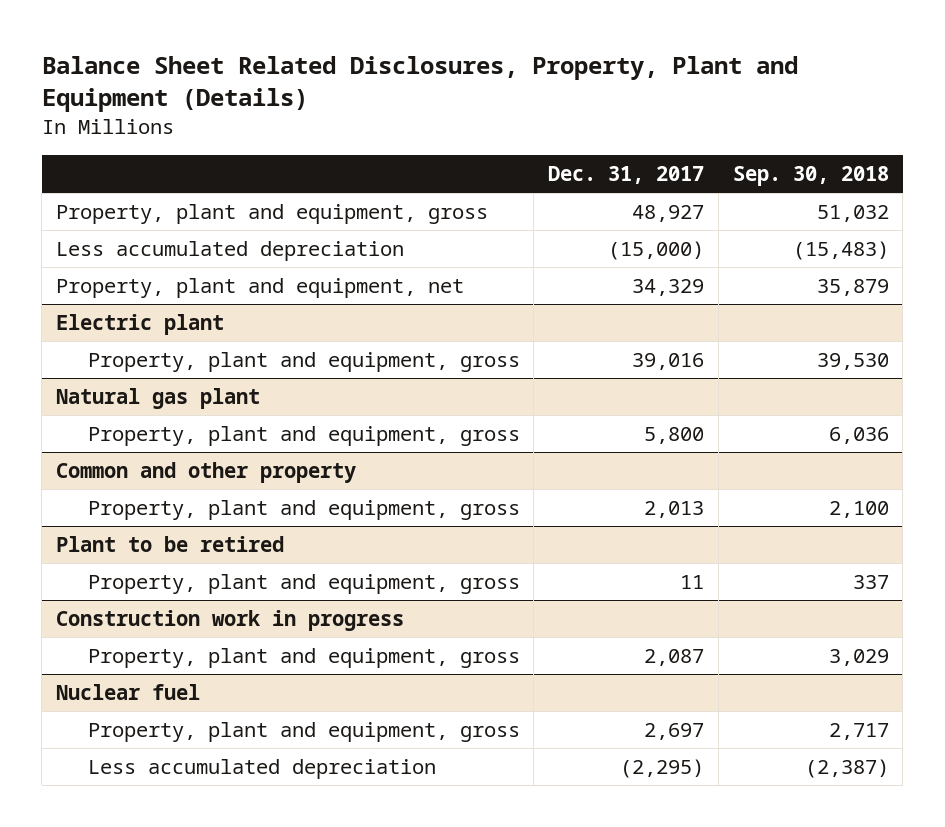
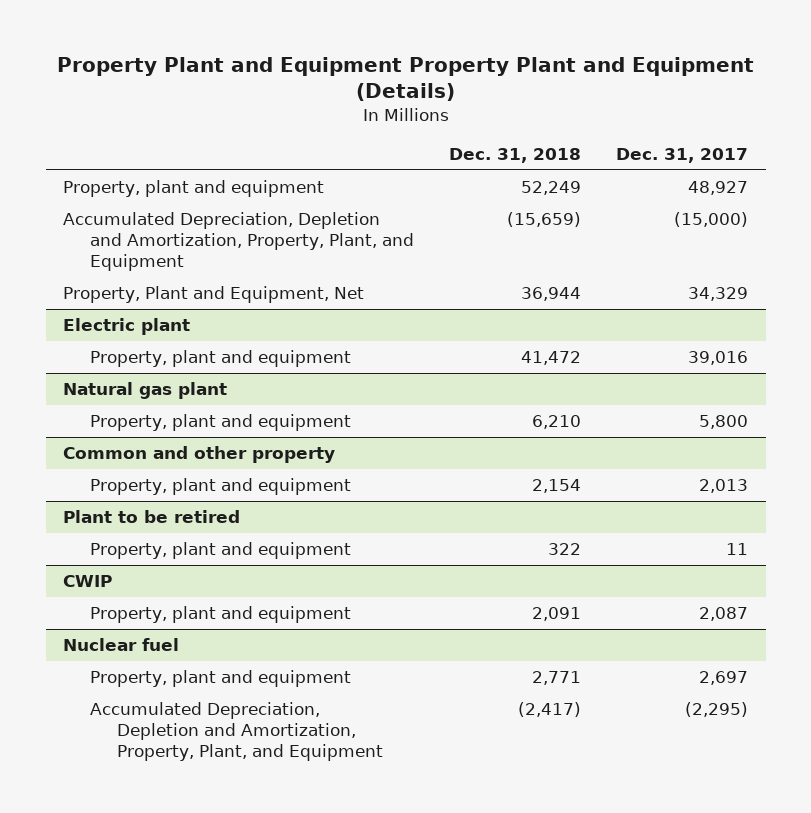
[41,56,798,113] Balance Sheet Related Disclosures, Property, Plant and Equipment (Details) -> [56,56,754,101] Property Plant and Equipment Property Plant and Equipment (Details)
[732,165,889,186] Sep. 30, 2018 -> none
none -> [449,147,582,163] Dec. 31, 2018
[56,203,489,224] Property, plant and equipment, gross -> [63,180,325,198] Property, plant and equipment
[56,240,405,261] Less accumulated depreciation -> [63,212,415,272] Accumulated Depreciation, Depletion and Amortization, Property, Plant, and Equipment
[56,277,465,298] Property, plant and equipment, net -> [63,286,365,304] Property, Plant and Equipment, Net
[87,351,520,372] Property, plant and equipment, gross -> [90,350,352,368] Property, plant and equipment
[87,425,520,446] Property, plant and equipment, gross -> [90,414,352,432] Property, plant and equipment
[87,499,520,520] Property, plant and equipment, gross -> [90,478,352,496] Property, plant and equipment
[87,573,520,594] Property, plant and equipment, gross -> [90,542,352,560] Property, plant and equipment
[56,609,405,631] Construction work in progress -> [63,575,113,588] CWIP
[87,647,520,668] Property, plant and equipment, gross -> [90,606,352,624] Property, plant and equipment
[87,721,520,742] Property, plant and equipment, gross -> [90,670,352,688] Property, plant and equipment
[87,758,436,779] Less accumulated depreciation -> [90,702,384,762] Accumulated Depreciation, Depletion and Amortization, Property, Plant, and Equipment

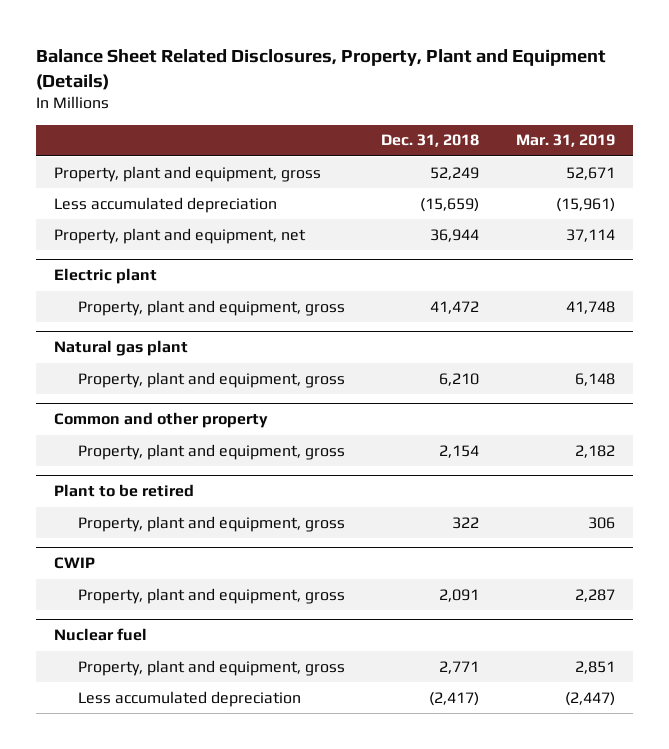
[56,56,754,101] Property Plant and Equipment Property Plant and Equipment (Details) -> [36,48,607,90] Balance Sheet Related Disclosures, Property, Plant and Equipment (Details)
[616,147,749,163] Dec. 31, 2017 -> none
none -> [515,134,615,148] Mar. 31, 2019
[63,180,325,198] Property, plant and equipment -> [54,165,322,182] Property, plant and equipment, gross
[63,212,415,272] Accumulated Depreciation, Depletion and Amortization, Property, Plant, and Equipment -> [54,196,278,213] Less accumulated depreciation
[63,286,365,304] Property, Plant and Equipment, Net -> [54,227,307,244] Property, plant and equipment, net
[90,350,352,368] Property, plant and equipment -> [78,299,346,316] Property, plant and equipment, gross
[90,414,352,432] Property, plant and equipment -> [78,371,346,388] Property, plant and equipment, gross
[90,478,352,496] Property, plant and equipment -> [78,443,346,460] Property, plant and equipment, gross
[90,542,352,560] Property, plant and equipment -> [78,515,346,532] Property, plant and equipment, gross
[90,606,352,624] Property, plant and equipment -> [78,587,346,604] Property, plant and equipment, gross
[90,670,352,688] Property, plant and equipment -> [78,659,346,676] Property, plant and equipment, gross
[90,702,384,762] Accumulated Depreciation, Depletion and Amortization, Property, Plant, and Equipment -> [78,690,302,707] Less accumulated depreciation

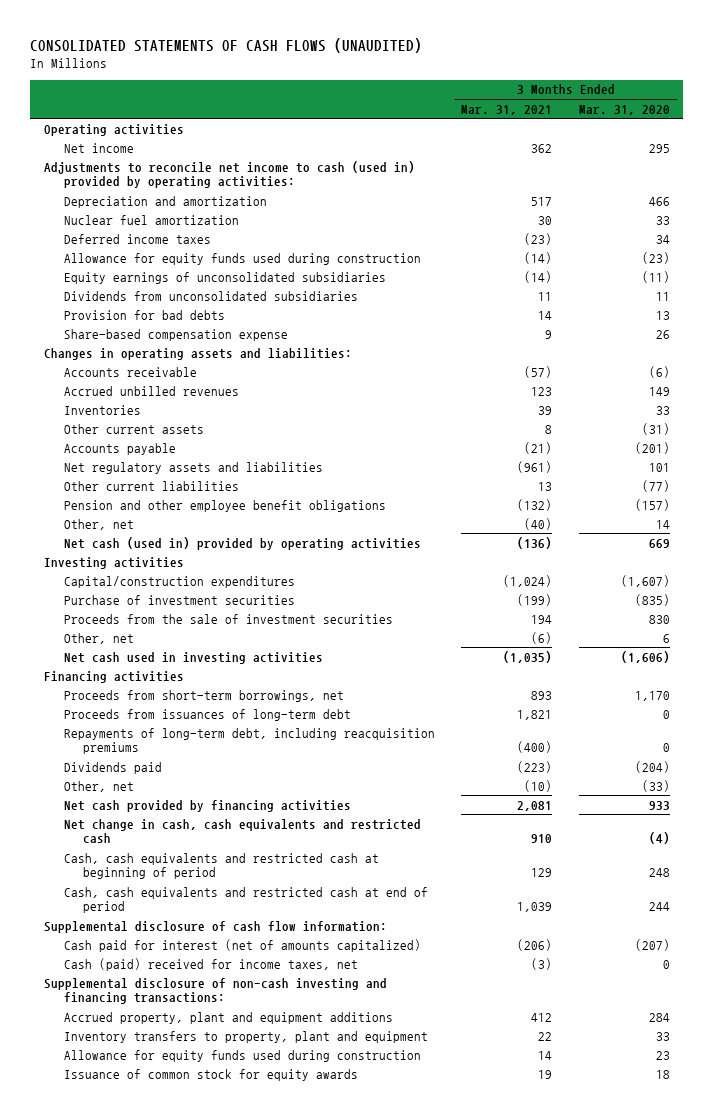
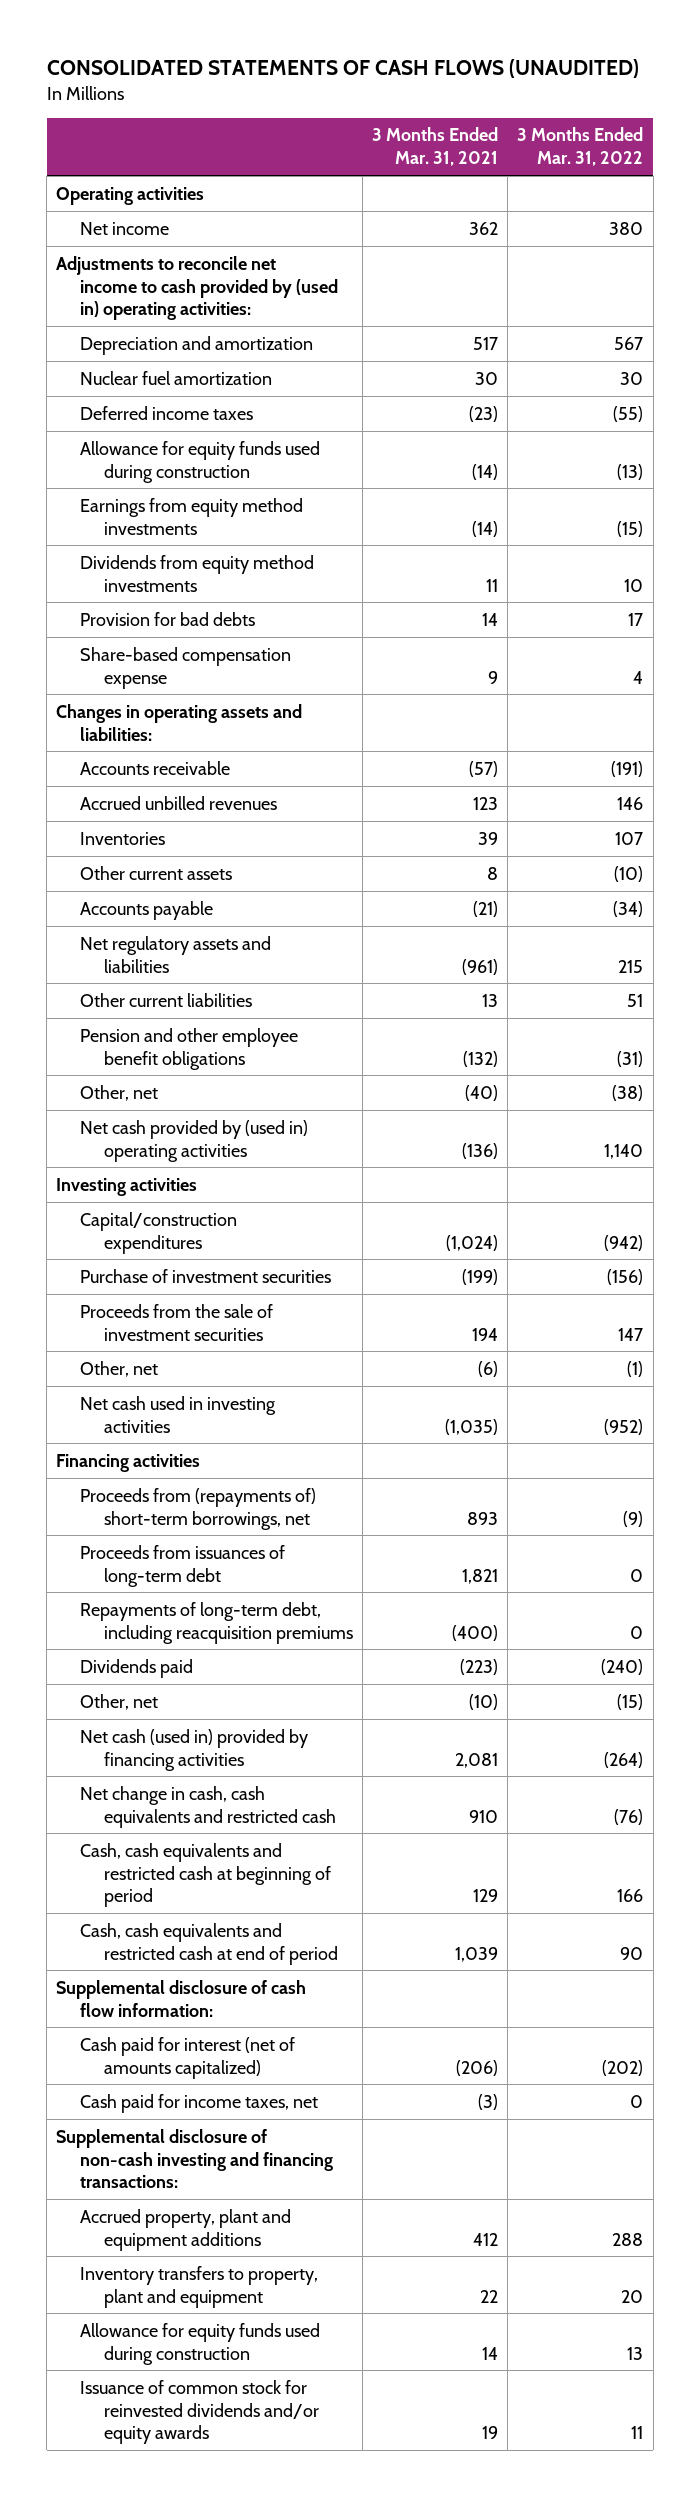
[578,104,670,115] Mar. 31, 2020 -> none
none -> [517,127,644,167] 3 Months Ended Mar. 31, 2022
[43,160,415,189] Adjustments to reconcile net income to cash (used in) provided by operating activities: -> [56,255,339,321] Adjustments to reconcile net income to cash provided by (used in) operating activities:
[63,271,386,284] Equity earnings of unconsolidated subsidiaries -> [80,497,304,535] Earnings from equity method investments
[63,290,358,301] Dividends from unconsolidated subsidiaries -> [80,554,315,592] Dividends from equity method investments
[63,536,421,550] Net cash (used in) provided by operating activities -> [80,1119,309,1162] Net cash provided by (used in) operating activities
[63,689,344,702] Proceeds from short-term borrowings, net -> [80,1487,317,1530] Proceeds from (repayments of) short-term borrowings, net
[63,799,351,812] Net cash provided by financing activities -> [80,1728,309,1771] Net cash (used in) provided by financing activities
[63,957,358,971] Cash (paid) received for income taxes, net -> [80,2093,319,2113] Cash paid for income taxes, net
[63,1068,358,1081] Issuance of common stock for equity awards -> [80,2379,320,2445] Issuance of common stock for reinvested dividends and/or equity awards

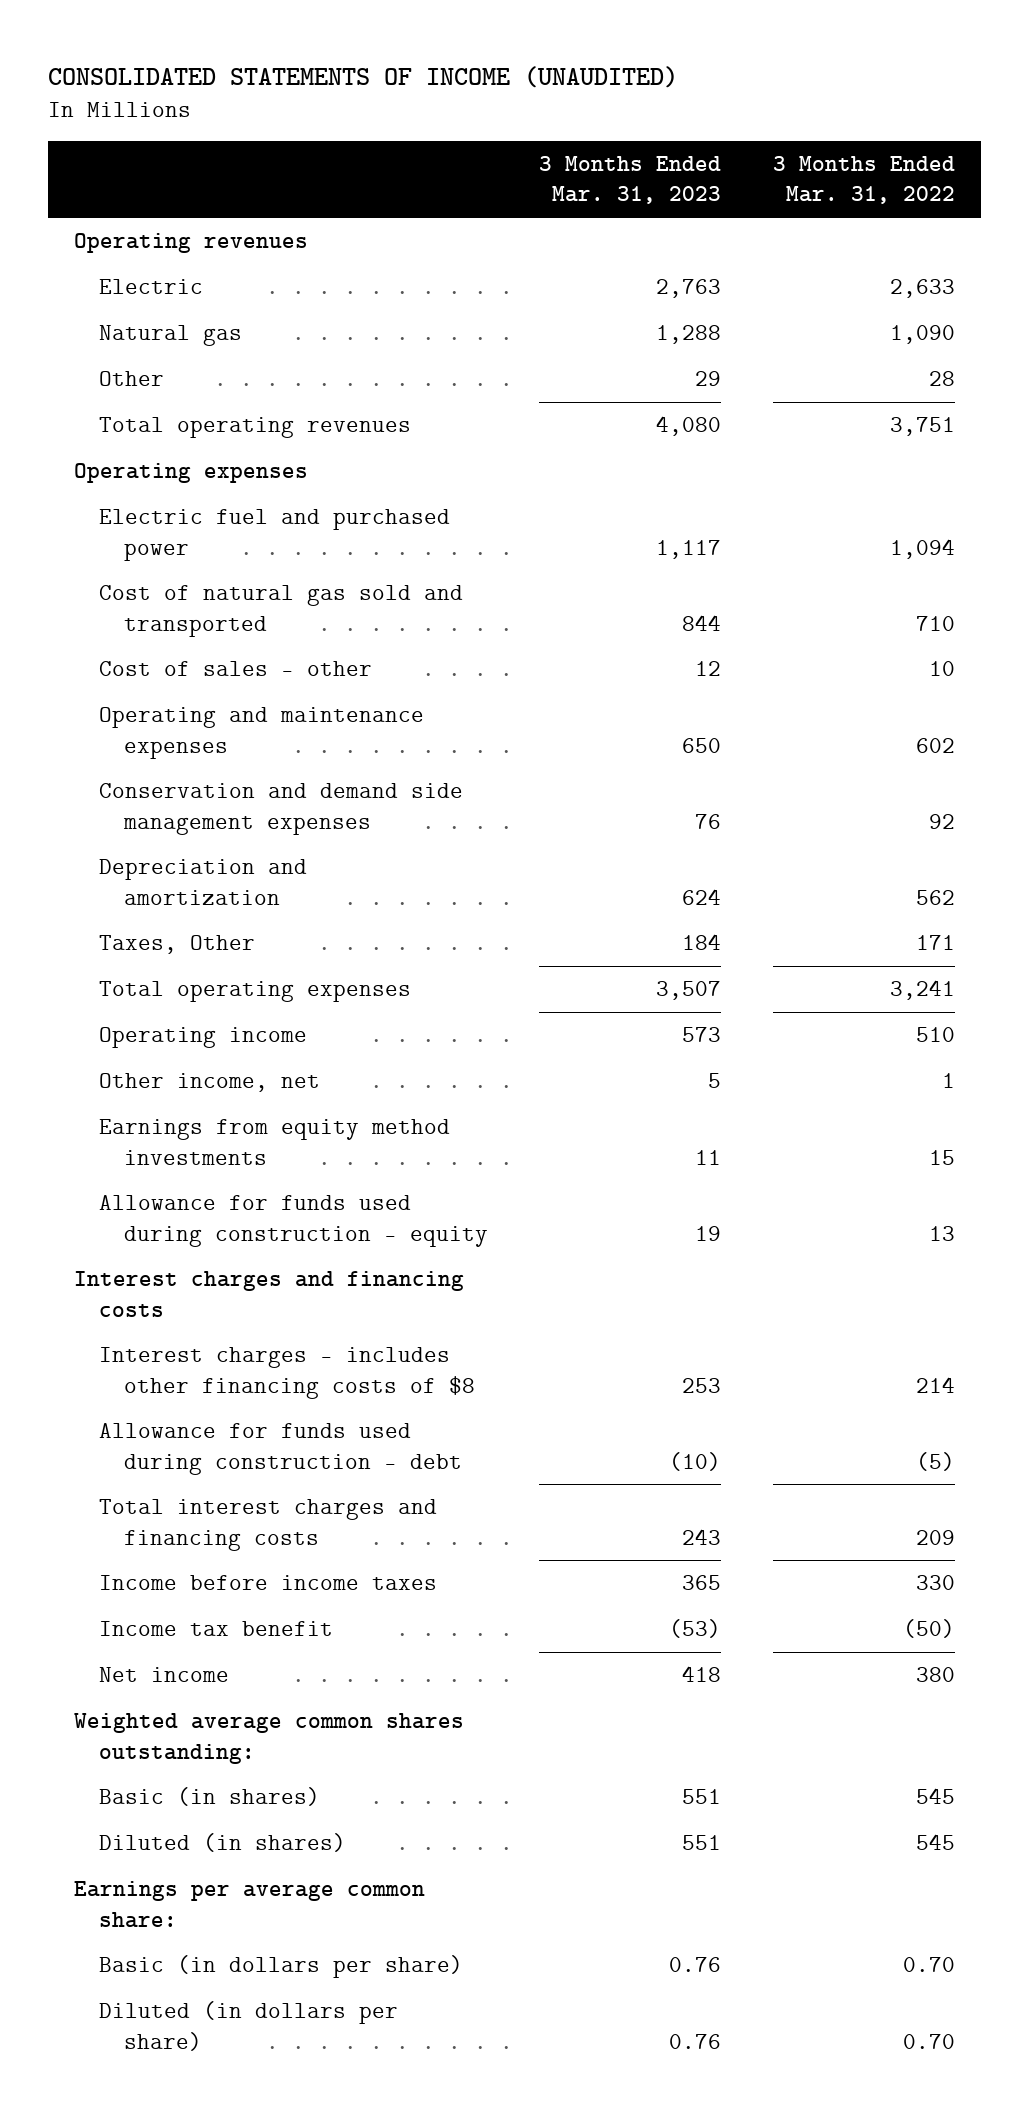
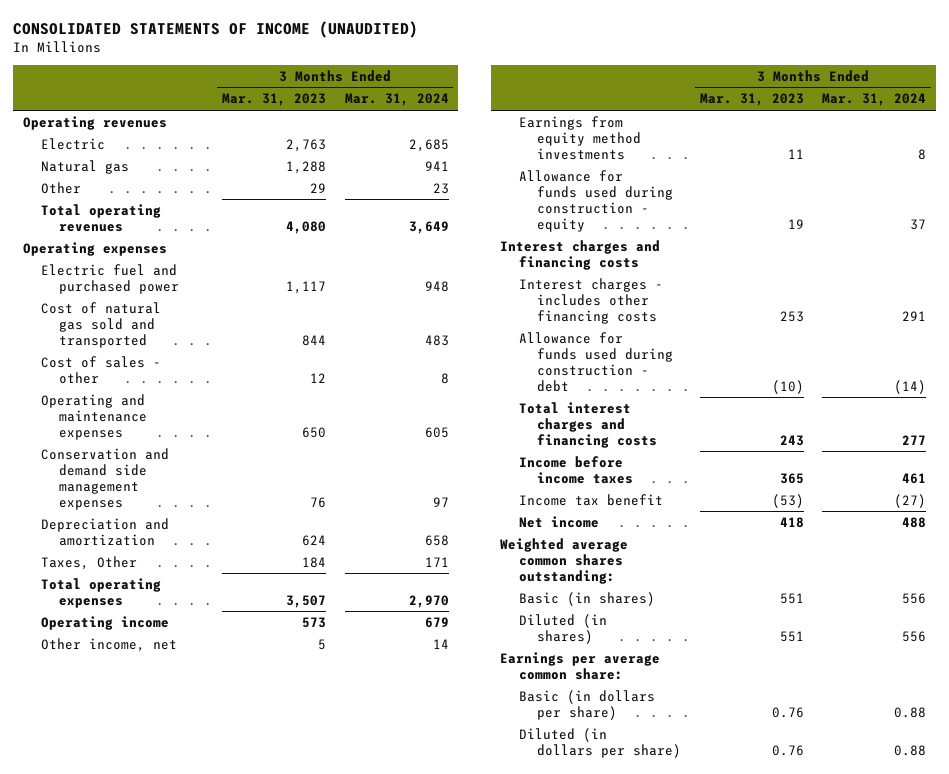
[772,155,955,205] 3 Months Ended Mar. 31, 2022 -> none
none -> [344,93,449,107] Mar. 31, 2024
[98,1347,475,1399] Interest charges - includes other financing costs of $8 -> [518,277,663,324] Interest charges - includes other financing costs

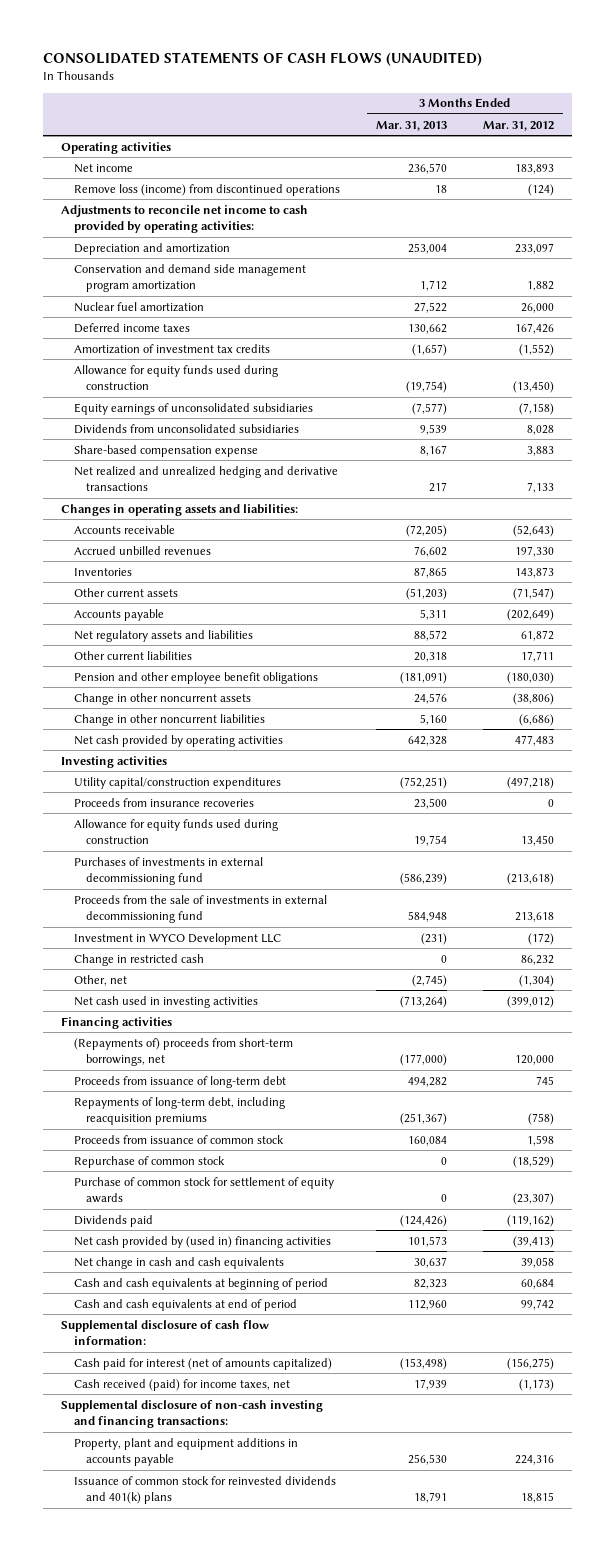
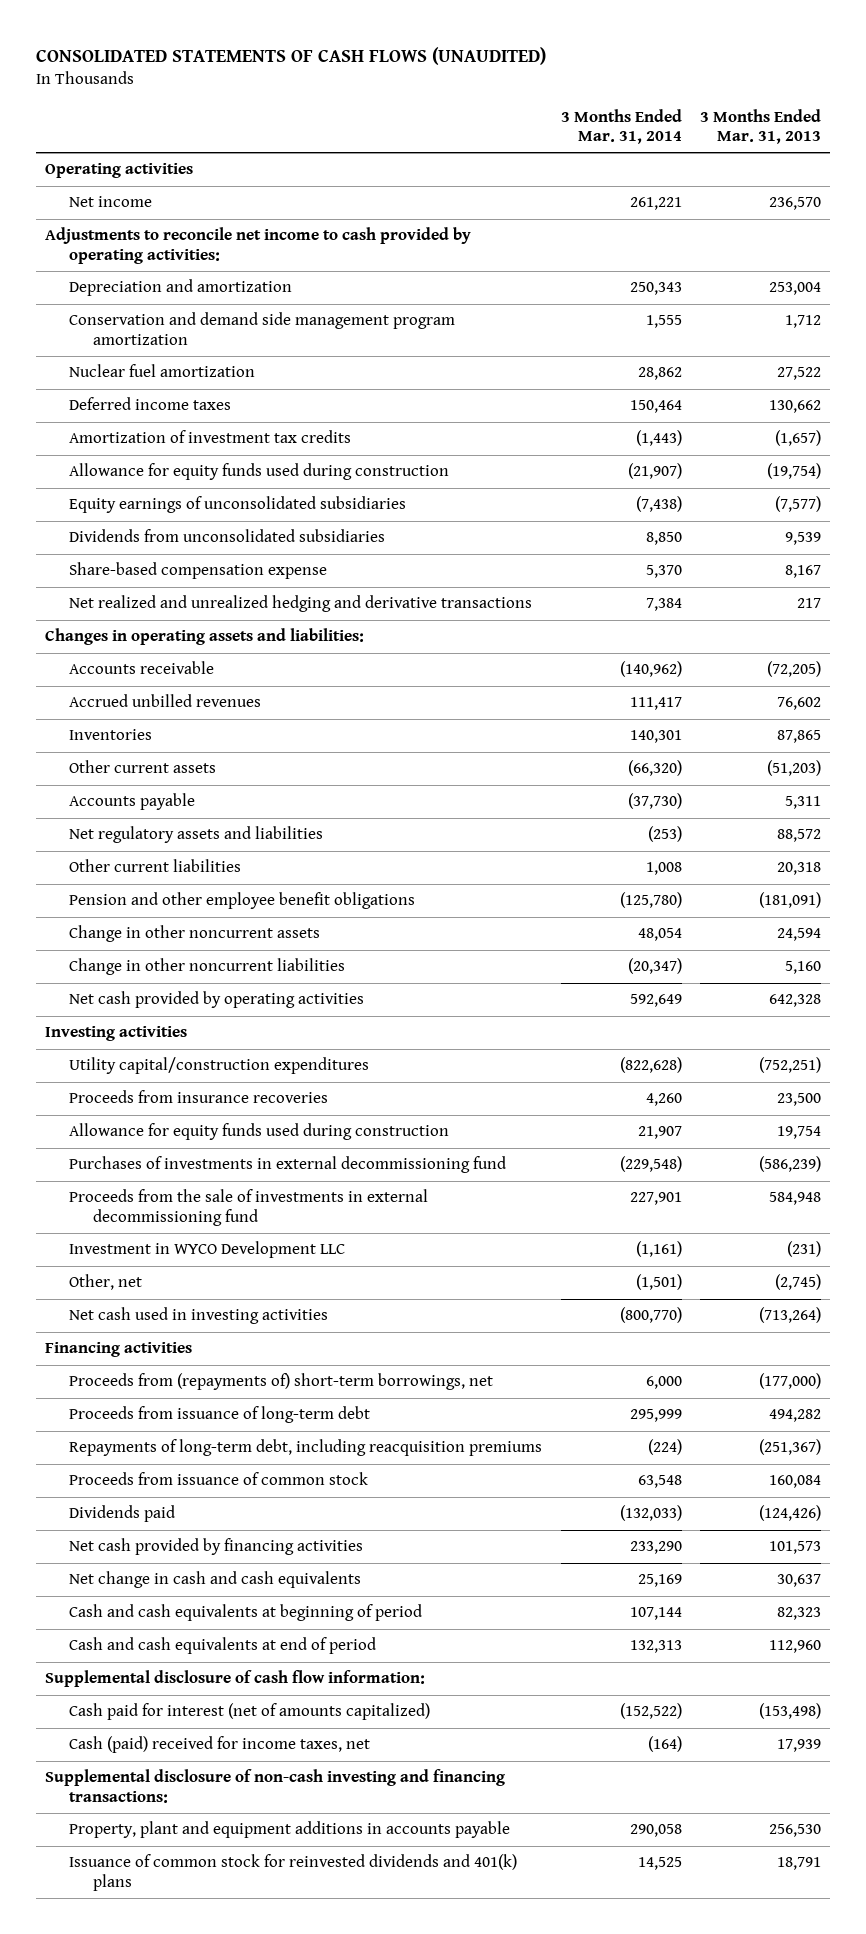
[483,120,555,131] Mar. 31, 2012 -> none
none -> [560,108,682,144] 3 Months Ended Mar. 31, 2014
[73,183,340,196] Remove loss (income) from discontinued operations -> none
[413,692,447,704] 24,576 -> [777,928,822,942] 24,594
[73,953,204,966] Change in restricted cash -> none
[73,1037,293,1067] (Repayments of) proceeds from short-term borrowings, net -> [69,1373,494,1391] Proceeds from (repayments of) short-term borrowings, net
[73,1155,225,1168] Repurchase of common stock -> none
[73,1176,334,1204] Purchase of common stock for settlement of equity awards -> none
[73,1235,331,1248] Net cash provided by (used in) financing activities -> [69,1538,364,1556] Net cash provided by financing activities
[73,1378,290,1391] Cash received (paid) for income taxes, net -> [69,1736,371,1754] Cash (paid) received for income taxes, net

